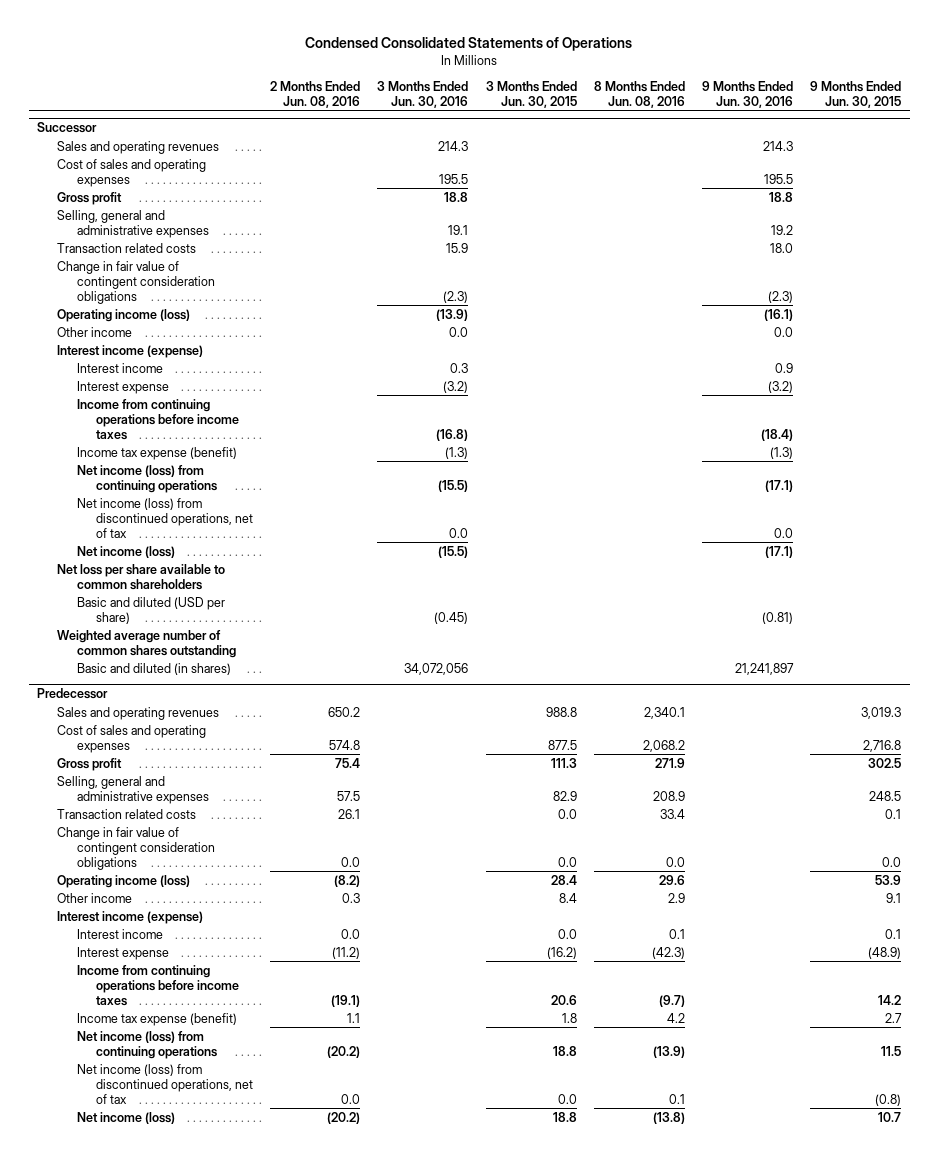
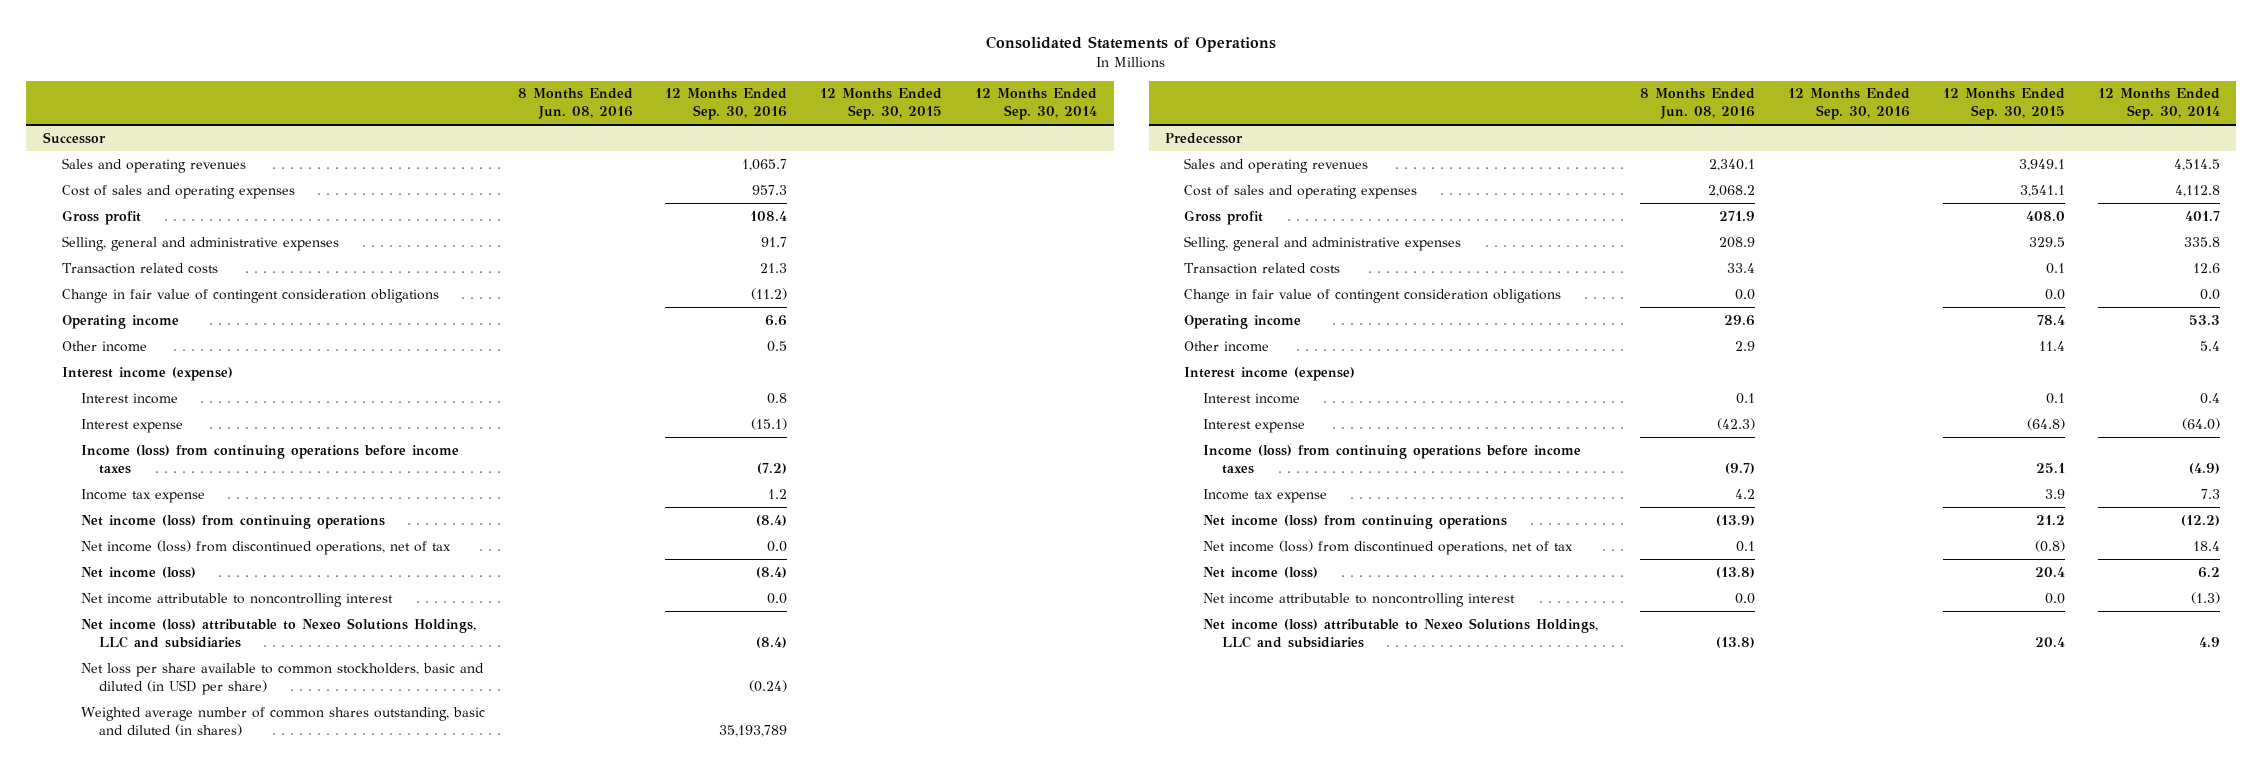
[305,36,633,51] Condensed Consolidated Statements of Operations -> [986,35,1277,52] Consolidated Statements of Operations
[270,80,361,108] 2 Months Ended Jun. 08, 2016 -> none
[377,80,469,108] 3 Months Ended Jun. 30, 2016 -> none
[485,80,577,108] 3 Months Ended Jun. 30, 2015 -> none
[702,80,794,108] 9 Months Ended Jun. 30, 2016 -> none
[810,80,902,108] 9 Months Ended Jun. 30, 2015 -> none
none -> [665,88,788,121] 12 Months Ended Sep. 30, 2016
none -> [820,88,943,121] 12 Months Ended Sep. 30, 2015
none -> [975,88,1098,121] 12 Months Ended Sep. 30, 2014
[56,308,190,322] Operating income (loss) -> [61,314,179,329] Operating income
[76,398,240,440] Income from continuing operations before income taxes -> [80,444,459,474] Income (loss) from continuing operations before income taxes
[76,446,237,460] Income tax expense (benefit) -> [80,488,205,503] Income tax expense
[56,563,225,590] Net loss per share available to common shareholders -> none
[56,629,236,658] Weighted average number of common shares outstanding -> none
none -> [80,592,393,607] Net income attributable to noncontrolling interest
none -> [80,617,476,648] Net income (loss) attributable to Nexeo Solutions Holdings, LLC and subsidiaries
[76,596,225,624] Basic and diluted (USD per share) -> [80,662,484,695] Net loss per share available to common stockholders, basic and diluted (in USD per share)
[76,662,231,675] Basic and diluted (in shares) -> [80,706,485,736] Weighted average number of common shares outstanding, basic and diluted (in shares)
[56,874,190,888] Operating income (loss) -> [1184,314,1302,329] Operating income
[76,964,240,1006] Income from continuing operations before income taxes -> [1203,444,1582,474] Income (loss) from continuing operations before income taxes
[76,1012,237,1026] Income tax expense (benefit) -> [1203,488,1328,503] Income tax expense
none -> [1203,592,1516,607] Net income attributable to noncontrolling interest
none -> [1203,617,1599,648] Net income (loss) attributable to Nexeo Solutions Holdings, LLC and subsidiaries

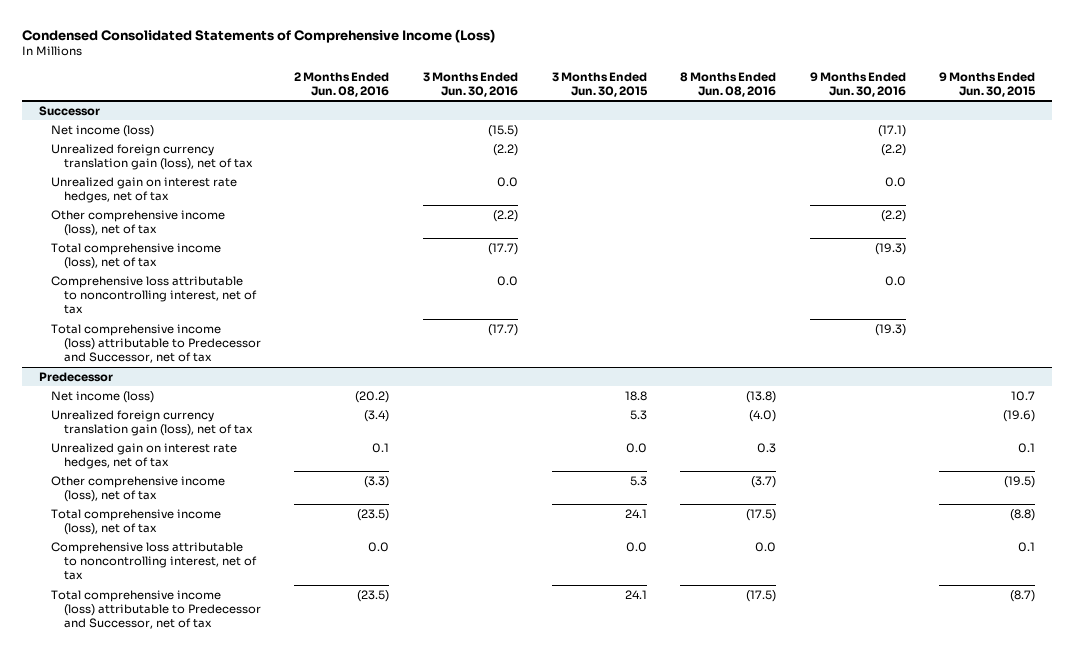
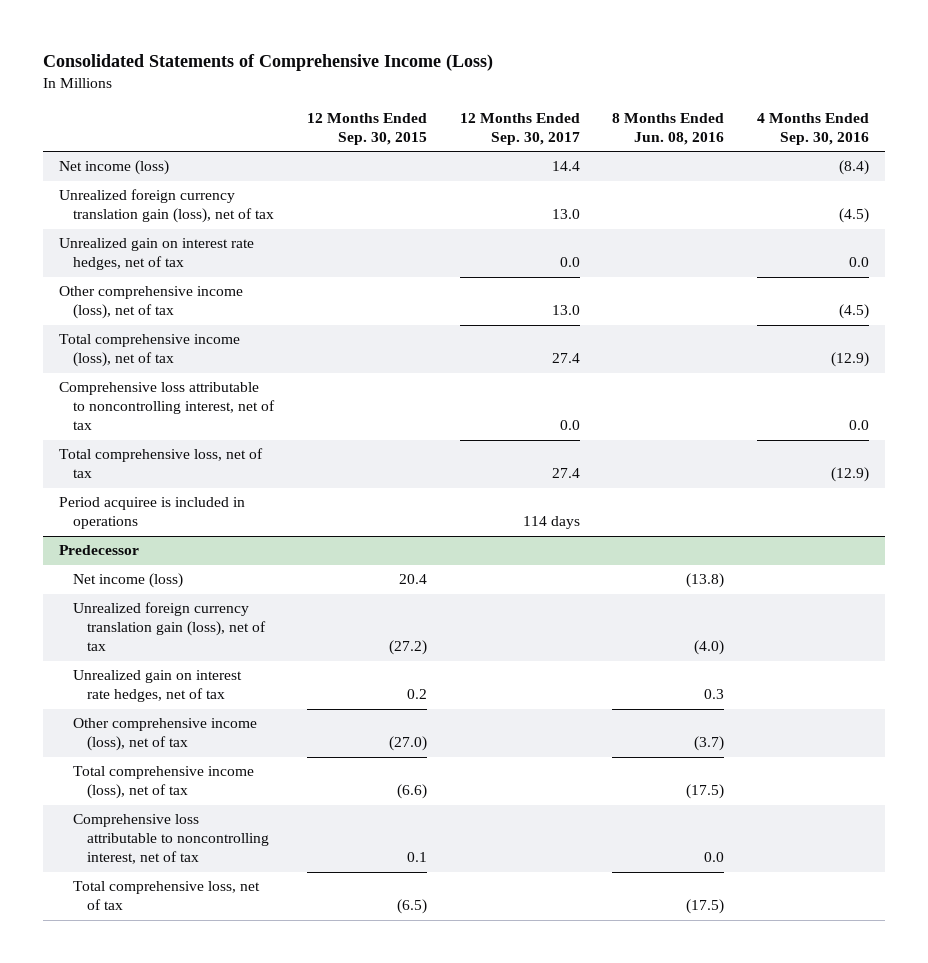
[22,28,496,43] Condensed Consolidated Statements of Comprehensive Income (Loss) -> [43,54,494,72] Consolidated Statements of Comprehensive Income (Loss)
[294,71,390,97] 2 Months Ended Jun. 08, 2016 -> none
[422,71,518,97] 3 Months Ended Jun. 30, 2016 -> none
[551,71,648,97] 3 Months Ended Jun. 30, 2015 -> none
[809,71,906,97] 9 Months Ended Jun. 30, 2016 -> none
[939,71,1037,97] 9 Months Ended Jun. 30, 2015 -> none
none -> [306,113,427,145] 12 Months Ended Sep. 30, 2015
none -> [459,113,580,145] 12 Months Ended Sep. 30, 2017
none -> [756,113,869,145] 4 Months Ended Sep. 30, 2016
[38,105,100,116] Successor -> none
[51,124,155,137] Net income (loss) -> none
[51,143,253,171] Unrealized foreign currency translation gain (loss), net of tax -> none
[51,176,238,204] Unrealized gain on interest rate hedges, net of tax -> none
[51,209,226,237] Other comprehensive income (loss), net of tax -> none
[51,242,222,270] Total comprehensive income (loss), net of tax -> none
[51,275,257,315] Comprehensive loss attributable to noncontrolling interest, net of tax -> none
[51,323,261,364] Total comprehensive income (loss) attributable to Predecessor and Successor, net of tax -> none
none -> [59,160,170,176] Net income (loss)
none -> [59,189,275,224] Unrealized foreign currency translation gain (loss), net of tax
none -> [59,238,255,271] Unrealized gain on interest rate hedges, net of tax
none -> [59,286,244,320] Other comprehensive income (loss), net of tax
none -> [59,334,241,368] Total comprehensive income (loss), net of tax
none -> [59,382,276,431] Comprehensive loss attributable to noncontrolling interest, net of tax
none -> [59,448,264,479] Total comprehensive loss, net of tax
none -> [59,497,246,530] Period acquiree is included in operations
[51,589,261,630] Total comprehensive income (loss) attributable to Predecessor and Successor, net of tax -> [73,881,261,911] Total comprehensive loss, net of tax

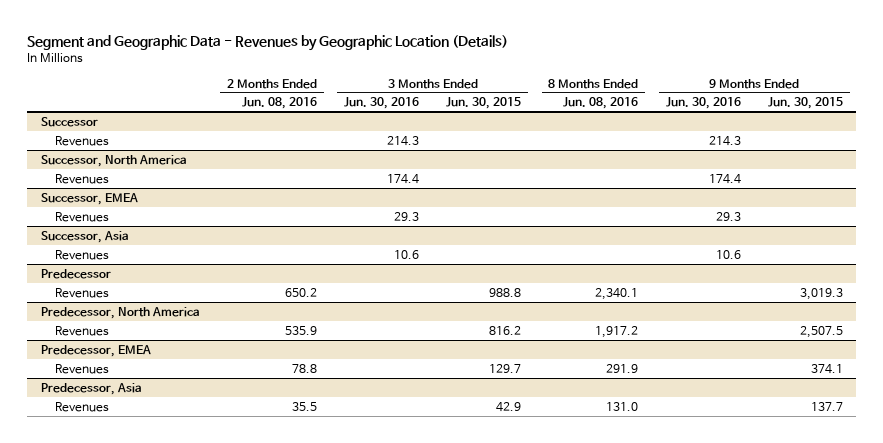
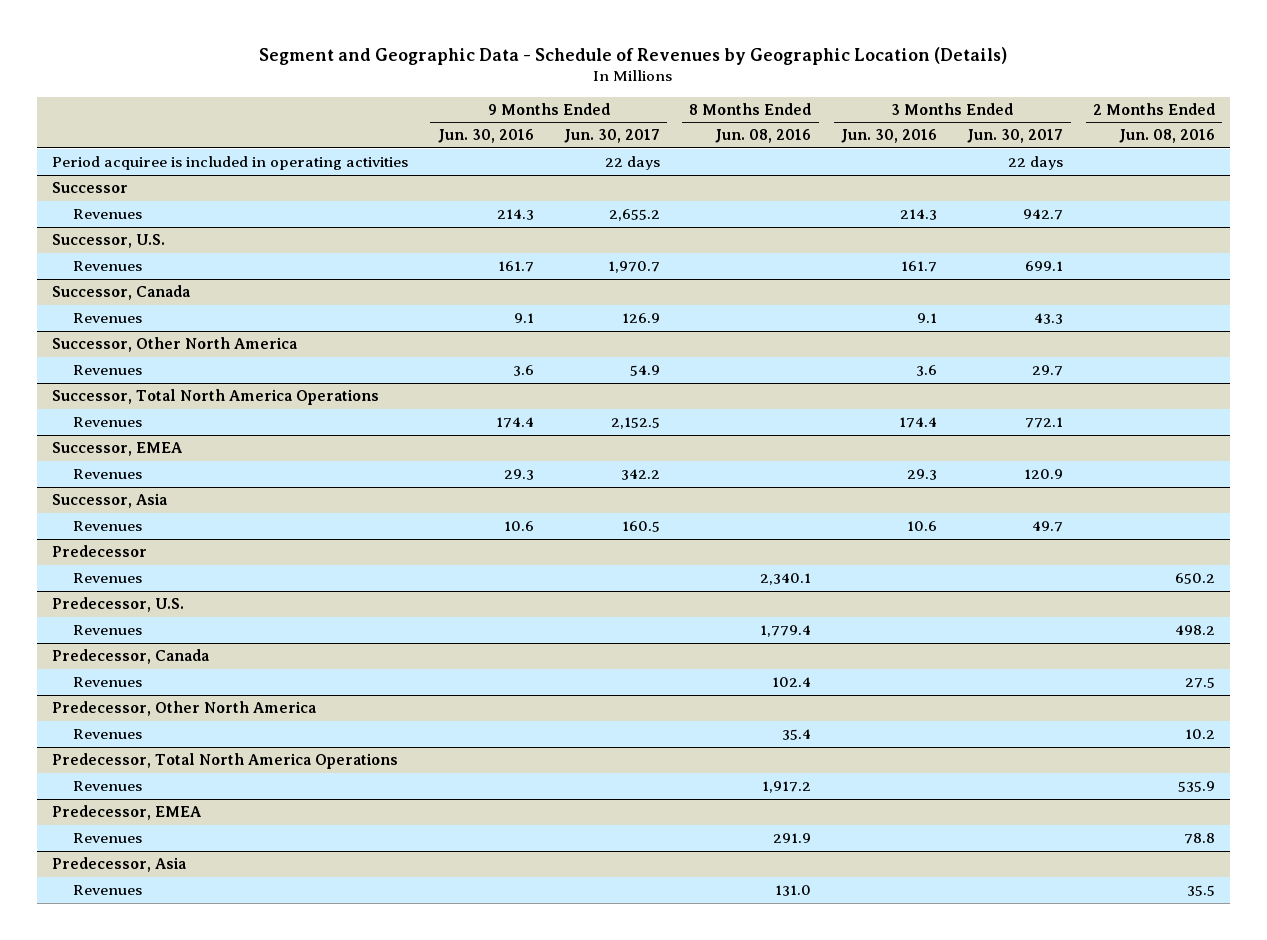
[26,34,508,51] Segment and Geographic Data - Revenues by Geographic Location (Details) -> [259,46,1008,65] Segment and Geographic Data - Schedule of Revenues by Geographic Location (Details)
[446,97,522,110] Jun. 30, 2015 -> none
[767,97,843,110] Jun. 30, 2015 -> none
none -> [563,129,660,144] Jun. 30, 2017
none -> [967,129,1064,144] Jun. 30, 2017
none -> [51,156,408,171] Period acquiree is included in operating activities
none -> [51,234,165,249] Successor, U.S.
none -> [73,261,143,272] Revenues
none -> [51,285,190,301] Successor, Canada
none -> [73,313,143,324] Revenues
none -> [51,337,297,353] Successor, Other North America
none -> [73,365,143,376] Revenues
[40,154,187,167] Successor, North America -> [51,389,379,406] Successor, Total North America Operations
none -> [51,597,184,613] Predecessor, U.S.
none -> [73,625,143,636] Revenues
none -> [51,649,209,665] Predecessor, Canada
none -> [73,677,143,688] Revenues
none -> [51,701,316,717] Predecessor, Other North America
none -> [73,729,143,740] Revenues
[40,306,200,319] Predecessor, North America -> [51,753,398,770] Predecessor, Total North America Operations

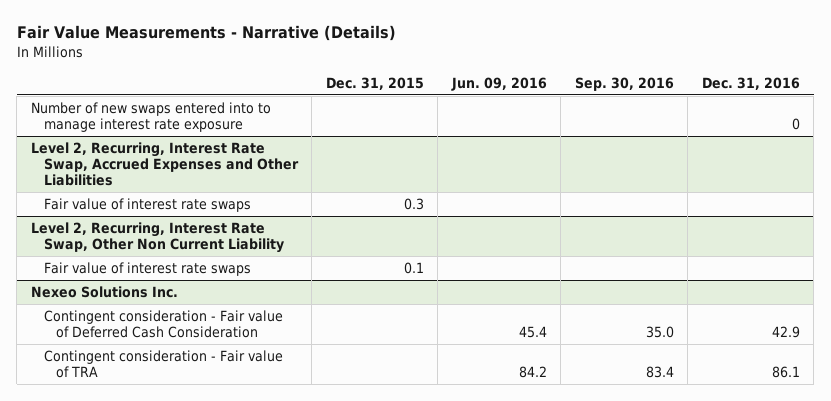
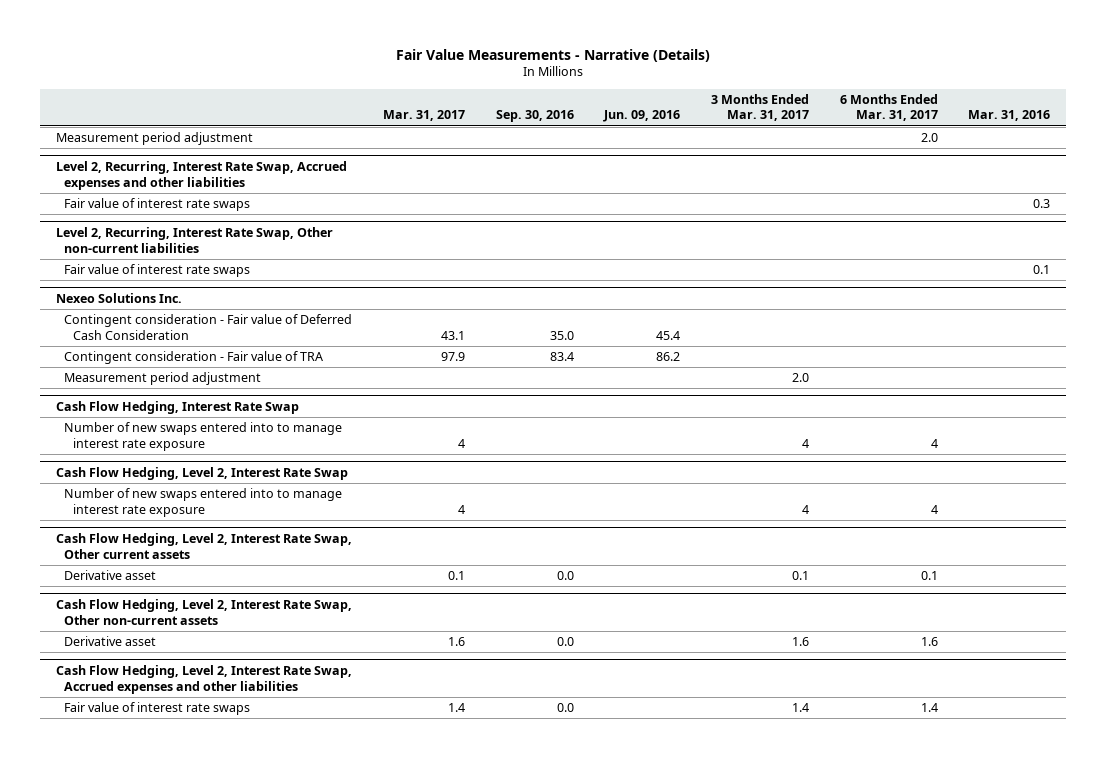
[325,76,424,90] Dec. 31, 2015 -> none
[701,76,800,90] Dec. 31, 2016 -> none
none -> [383,110,466,122] Mar. 31, 2017
none -> [710,93,809,122] 3 Months Ended Mar. 31, 2017
none -> [839,93,938,122] 6 Months Ended Mar. 31, 2017
none -> [968,110,1051,122] Mar. 31, 2016
[30,102,271,133] Number of new swaps entered into to manage interest rate exposure -> none
none -> [55,132,253,146] Measurement period adjustment
[30,142,299,187] Level 2, Recurring, Interest Rate Swap, Accrued Expenses and Other Liabilities -> [55,160,347,190] Level 2, Recurring, Interest Rate Swap, Accrued expenses and other liabilities
[30,222,284,254] Level 2, Recurring, Interest Rate Swap, Other Non Current Liability -> [55,226,333,253] Level 2, Recurring, Interest Rate Swap, Other non-current liabilities
[518,366,547,379] 84.2 -> [656,352,681,362] 86.2
none -> [64,372,262,386] Measurement period adjustment
none -> [55,400,299,414] Cash Flow Hedging, Interest Rate Swap
none -> [64,422,343,451] Number of new swaps entered into to manage interest rate exposure
none -> [55,466,348,480] Cash Flow Hedging, Level 2, Interest Rate Swap
none -> [64,488,343,517] Number of new swaps entered into to manage interest rate exposure
none -> [55,532,352,559] Cash Flow Hedging, Level 2, Interest Rate Swap, Other current assets
none -> [64,570,157,581] Derivative asset
none -> [55,598,352,625] Cash Flow Hedging, Level 2, Interest Rate Swap, Other non-current assets
none -> [64,636,157,647] Derivative asset
none -> [55,664,352,694] Cash Flow Hedging, Level 2, Interest Rate Swap, Accrued expenses and other liabilities
none -> [64,702,251,716] Fair value of interest rate swaps

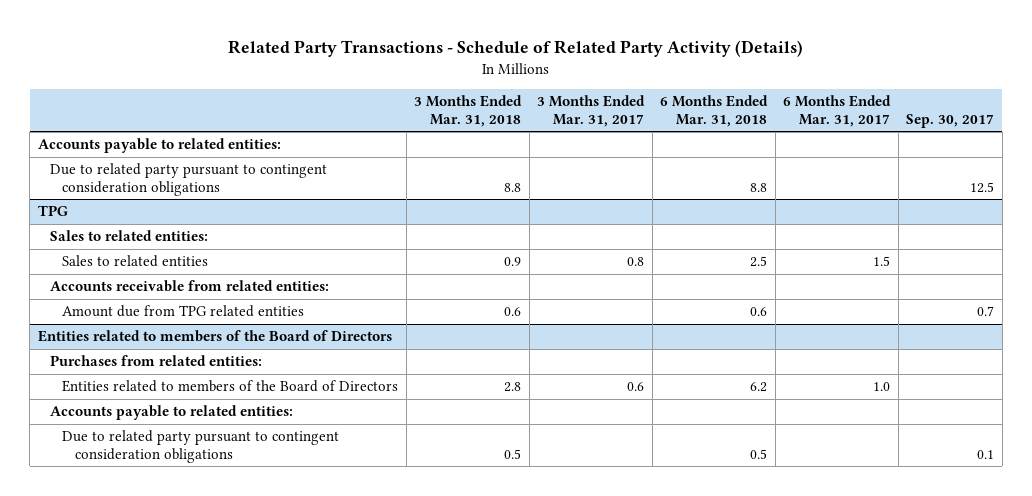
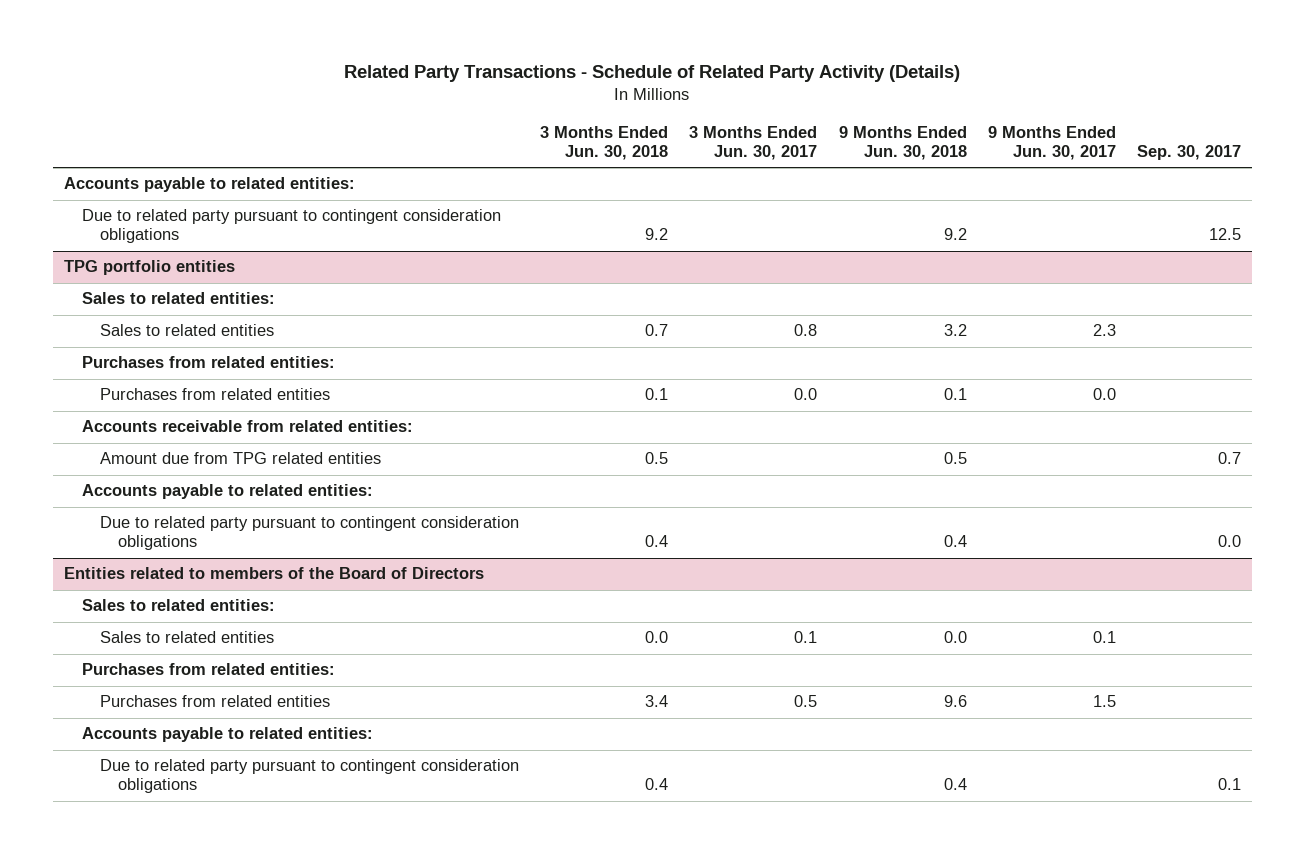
[414,95,523,127] 3 Months Ended Mar. 31, 2018 -> none
[537,95,646,127] 3 Months Ended Mar. 31, 2017 -> none
[660,95,769,127] 6 Months Ended Mar. 31, 2018 -> none
[783,95,892,127] 6 Months Ended Mar. 31, 2017 -> none
none -> [539,125,668,160] 3 Months Ended Jun. 30, 2018
none -> [689,125,818,160] 3 Months Ended Jun. 30, 2017
none -> [838,125,967,160] 9 Months Ended Jun. 30, 2018
none -> [987,125,1116,160] 9 Months Ended Jun. 30, 2017
[37,205,68,217] TPG -> [63,260,235,276] TPG portfolio entities
none -> [81,356,335,369] Purchases from related entities:
none -> [99,388,330,401] Purchases from related entities
none -> [81,484,373,500] Accounts payable to related entities:
none -> [99,516,519,551] Due to related party pursuant to contingent consideration obligations
none -> [81,599,275,612] Sales to related entities:
none -> [99,631,274,644] Sales to related entities
[62,380,399,393] Entities related to members of the Board of Directors -> [99,695,330,708] Purchases from related entities

